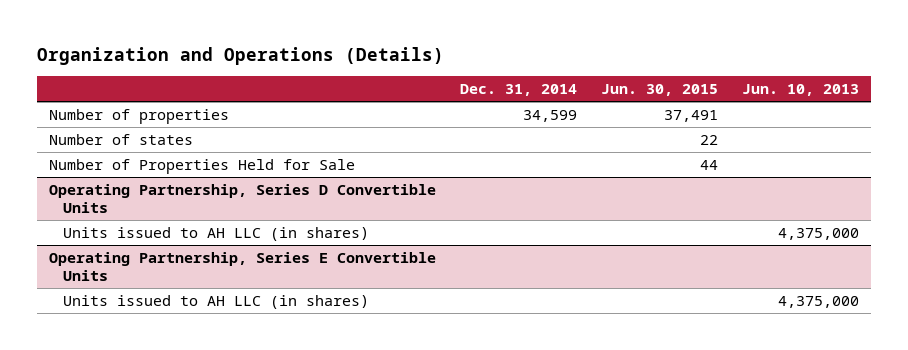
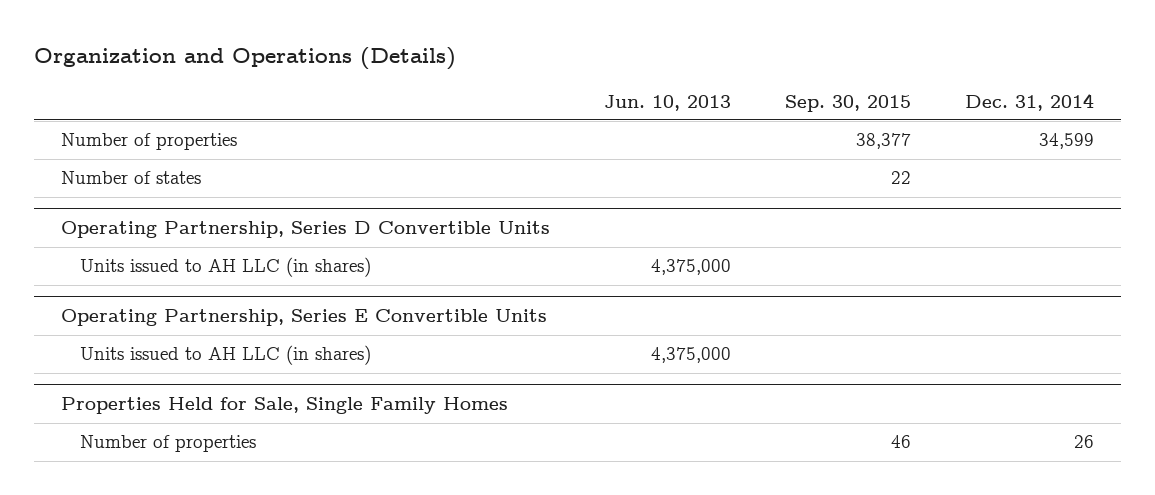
[601,83,719,96] Jun. 30, 2015 -> none
none -> [785,94,912,112] Sep. 30, 2015
[49,159,356,175] Number of Properties Held for Sale -> none
none -> [61,397,509,415] Properties Held for Sale, Single Family Homes
none -> [80,435,257,453] Number of properties

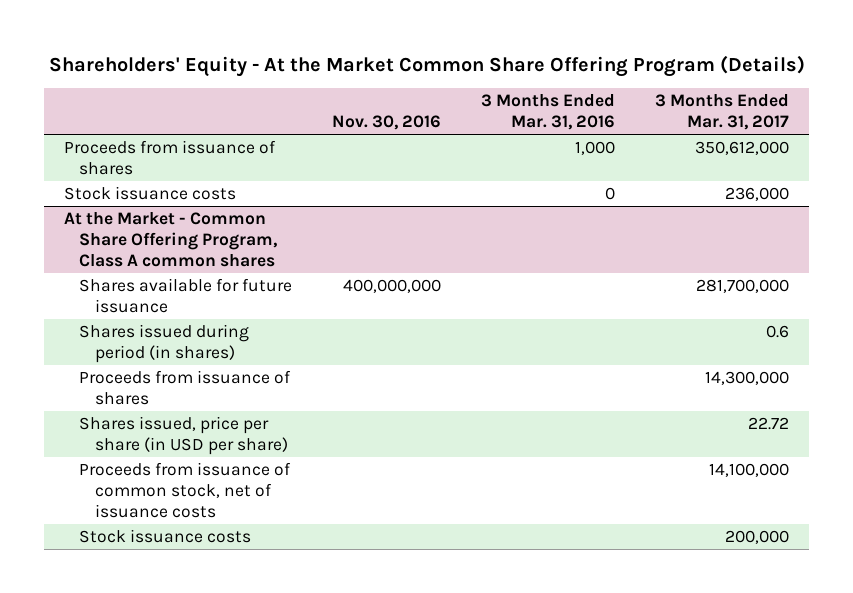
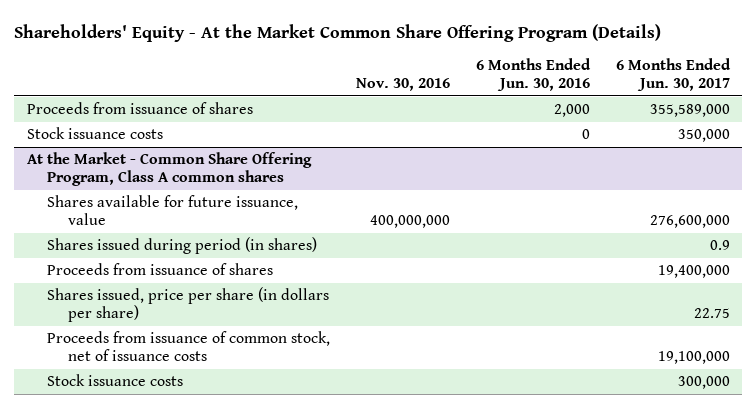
[481,94,616,131] 3 Months Ended Mar. 31, 2016 -> none
[655,94,790,131] 3 Months Ended Mar. 31, 2017 -> none
none -> [475,58,591,92] 6 Months Ended Jun. 30, 2016
none -> [615,58,731,92] 6 Months Ended Jun. 30, 2017
[79,278,293,313] Shares available for future issuance -> [47,195,299,226] Shares available for future issuance, value
[79,416,289,455] Shares issued, price per share (in USD per share) -> [47,287,330,323] Shares issued, price per share (in dollars per share)

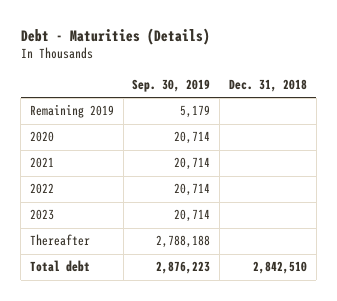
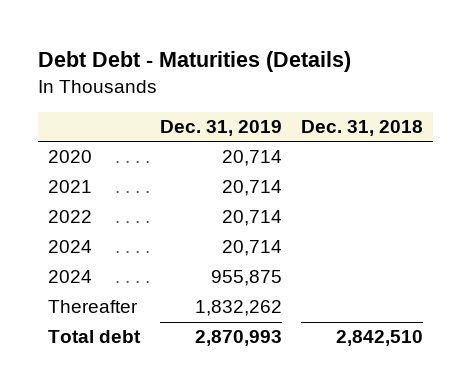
[20,27,210,45] Debt - Maturities (Details) -> [37,51,351,73] Debt Debt - Maturities (Details)
[132,78,211,92] Sep. 30, 2019 -> none
none -> [159,119,282,136] Dec. 31, 2019
[29,104,114,119] Remaining 2019 -> none
none -> [47,240,92,254] 2024
[29,209,54,221] 2023 -> [47,270,92,284] 2024

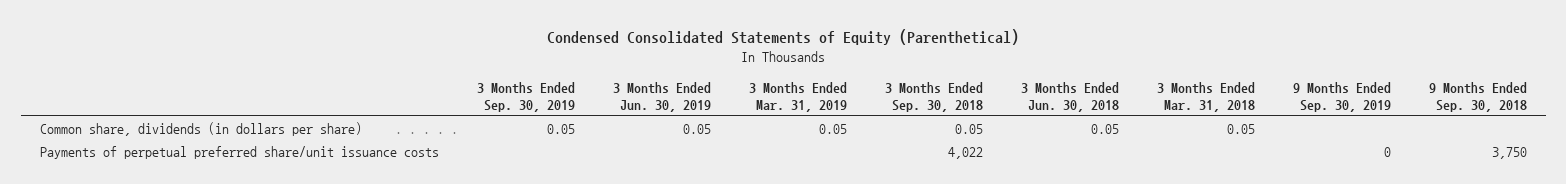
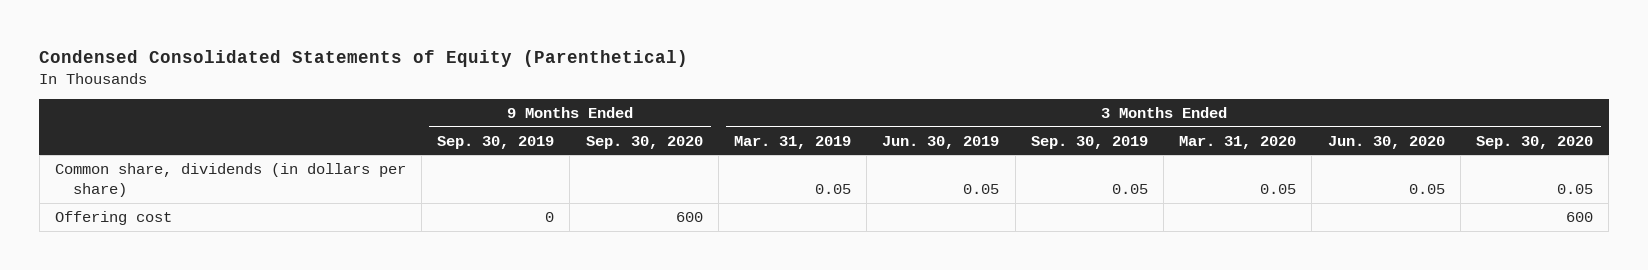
[884,81,983,113] 3 Months Ended Sep. 30, 2018 -> none
[1020,81,1119,113] 3 Months Ended Jun. 30, 2018 -> none
[1156,81,1255,113] 3 Months Ended Mar. 31, 2018 -> none
[1428,81,1527,113] 9 Months Ended Sep. 30, 2018 -> none
none -> [585,135,703,149] Sep. 30, 2020
none -> [1179,135,1297,149] Mar. 31, 2020
none -> [1327,135,1445,149] Jun. 30, 2020
none -> [1476,135,1594,149] Sep. 30, 2020
[39,145,439,159] Payments of perpetual preferred share/unit issuance costs -> [54,210,172,225] Offering cost

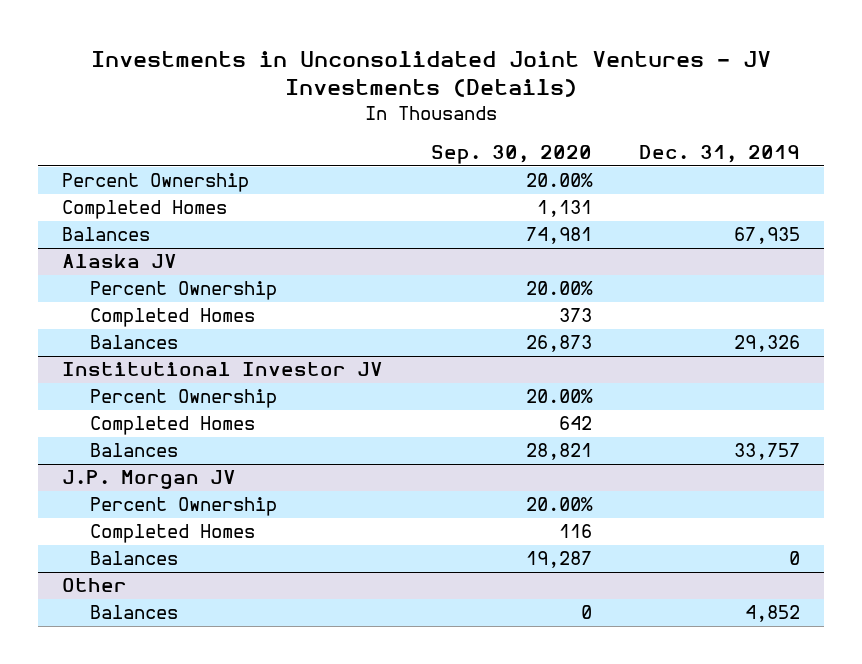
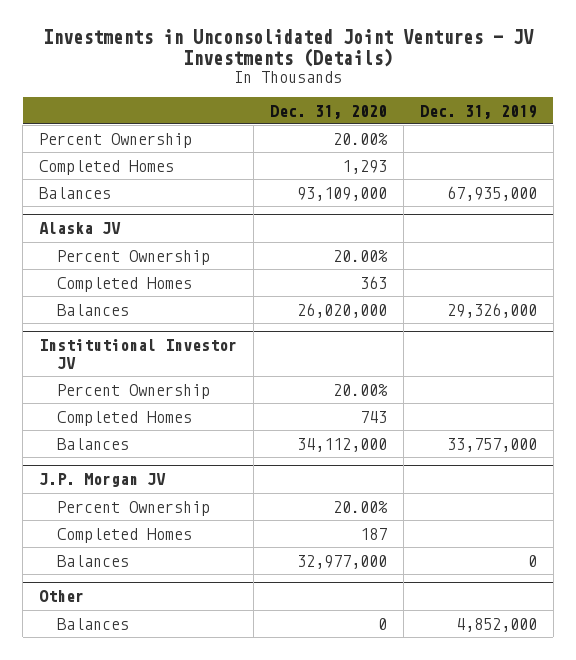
[430,145,592,165] Sep. 30, 2020 -> none
none -> [270,104,388,119] Dec. 31, 2020
[734,227,801,245] 67,935 -> [446,185,537,201] 67,935,000
[734,335,801,353] 29,326 -> [446,302,537,318] 29,326,000
[734,443,801,461] 33,757 -> [446,437,537,452] 33,757,000
[745,605,801,623] 4,852 -> [455,617,537,632] 4,852,000

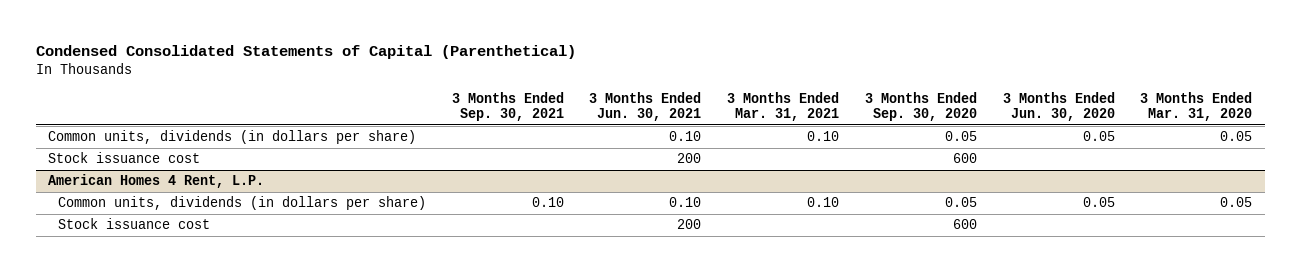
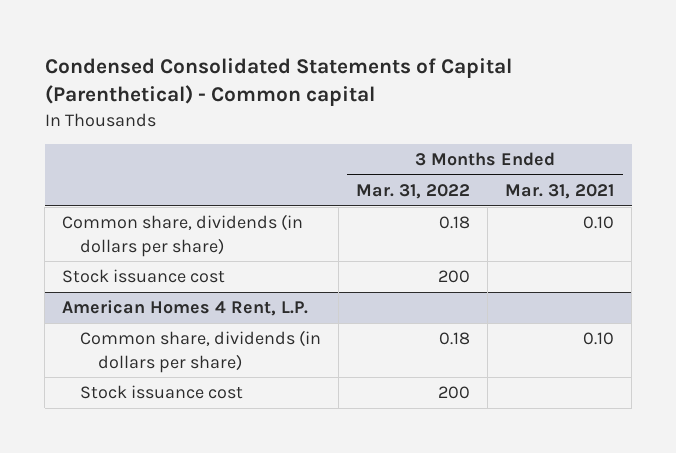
[35,45,576,60] Condensed Consolidated Statements of Capital (Parenthetical) -> [44,57,512,107] Condensed Consolidated Statements of Capital (Parenthetical) - Common capital
[451,91,564,122] 3 Months Ended Sep. 30, 2021 -> none
[589,91,702,122] 3 Months Ended Jun. 30, 2021 -> none
[864,91,977,122] 3 Months Ended Sep. 30, 2020 -> none
[1002,91,1115,122] 3 Months Ended Jun. 30, 2020 -> none
[1140,91,1253,122] 3 Months Ended Mar. 31, 2020 -> none
none -> [356,183,471,199] Mar. 31, 2022
[48,130,417,145] Common units, dividends (in dollars per share) -> [62,214,304,257] Common share, dividends (in dollars per share)
[57,196,426,211] Common units, dividends (in dollars per share) -> [80,330,322,373] Common share, dividends (in dollars per share)

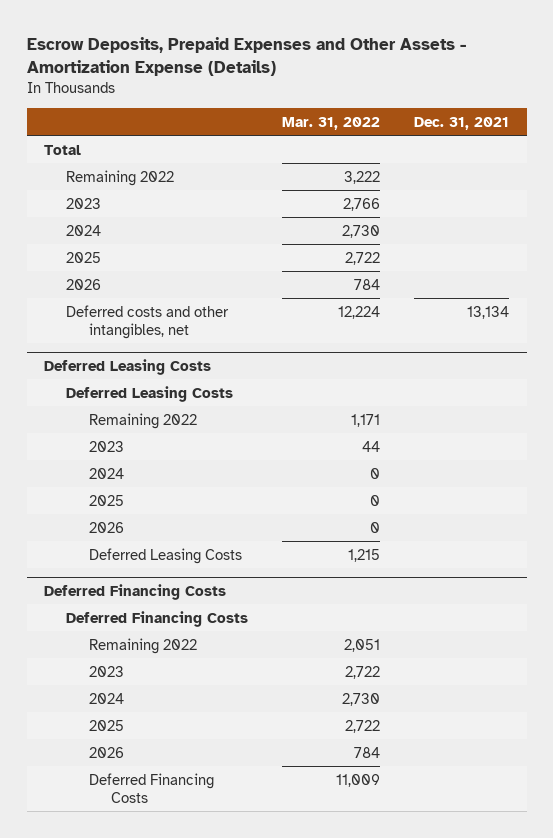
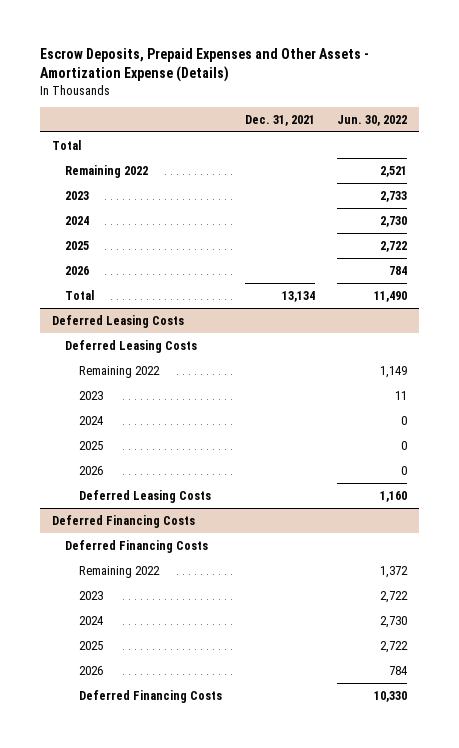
[282,116,381,130] Mar. 31, 2022 -> none
none -> [337,114,408,126] Jun. 30, 2022
[66,304,230,339] Deferred costs and other intangibles, net -> [65,289,95,300] Total

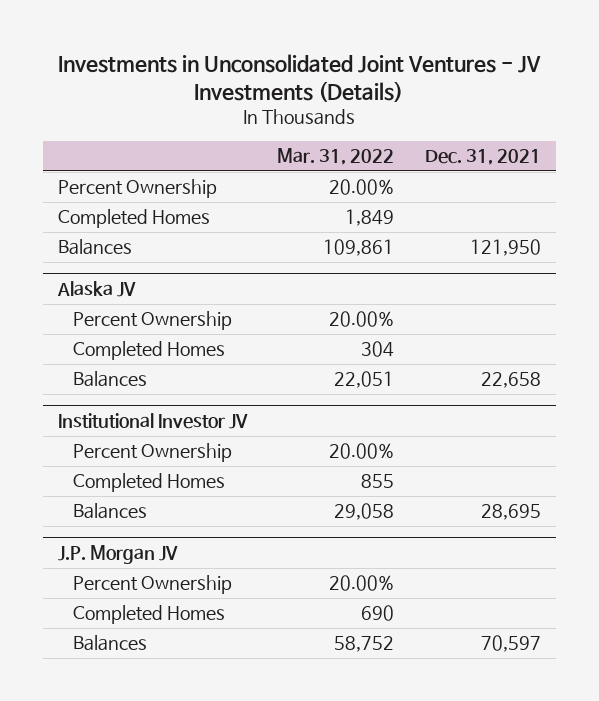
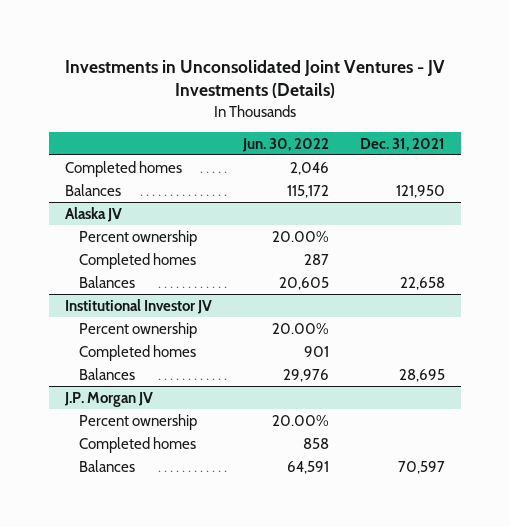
[277,148,395,166] Mar. 31, 2022 -> none
none -> [241,137,329,152] Jun. 30, 2022
[58,179,218,199] Percent Ownership -> none
[58,209,211,229] Completed Homes -> [64,160,182,177] Completed homes
[73,311,233,331] Percent Ownership -> [79,229,198,246] Percent ownership
[73,341,226,361] Completed Homes -> [79,252,197,269] Completed homes
[73,443,233,463] Percent Ownership -> [79,321,198,338] Percent ownership
[73,473,226,493] Completed Homes -> [79,344,197,361] Completed homes
[73,575,233,595] Percent Ownership -> [79,413,198,430] Percent ownership
[73,605,226,625] Completed Homes -> [79,436,197,453] Completed homes

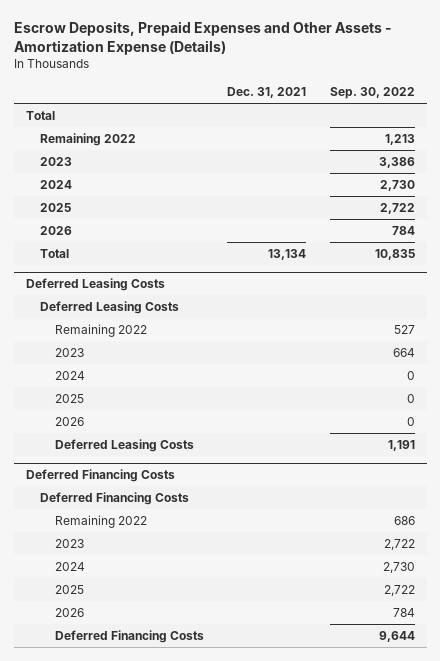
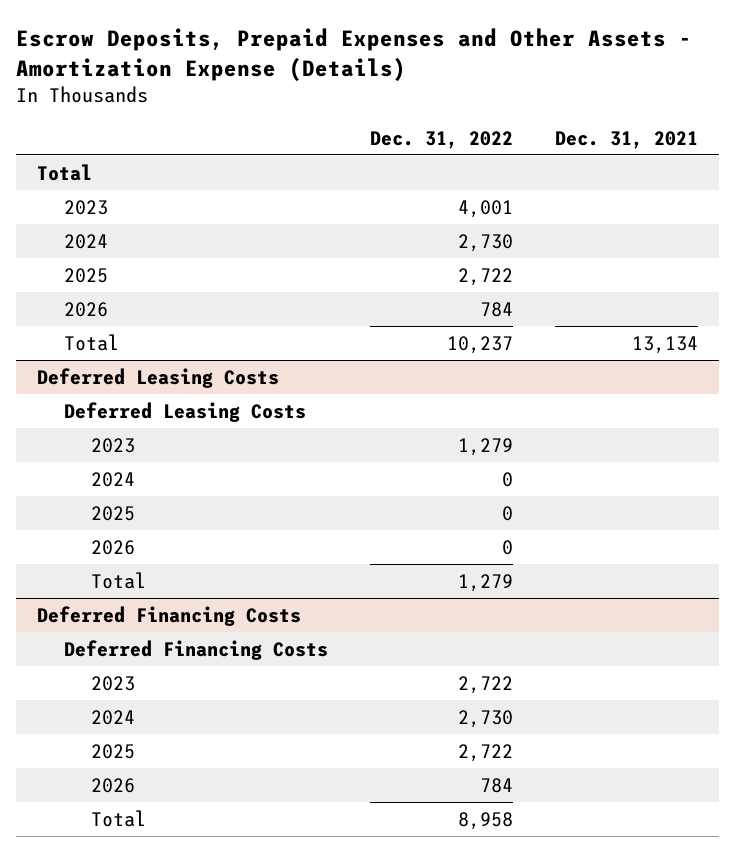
[329,87,415,100] Sep. 30, 2022 -> none
none -> [370,130,514,149] Dec. 31, 2022
[40,132,137,146] Remaining 2022 -> none
[54,323,147,337] Remaining 2022 -> none
[54,438,194,452] Deferred Leasing Costs -> [90,571,146,589] Total
[54,514,147,528] Remaining 2022 -> none
[54,629,204,643] Deferred Financing Costs -> [90,809,146,827] Total

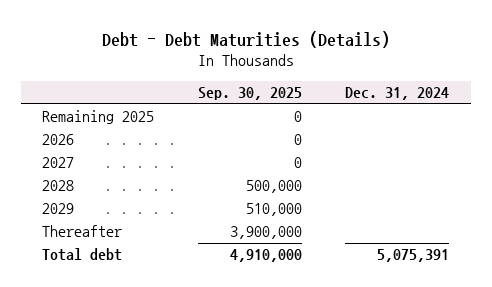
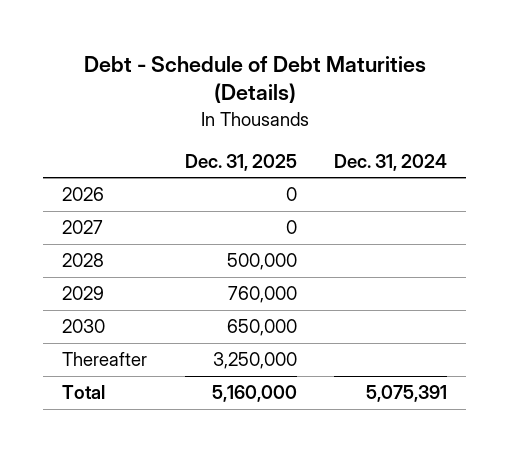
[101,30,390,48] Debt - Debt Maturities (Details) -> [83,55,426,104] Debt - Schedule of Debt Maturities (Details)
[197,87,302,101] Sep. 30, 2025 -> none
none -> [184,153,297,171] Dec. 31, 2025
[42,110,155,125] Remaining 2025 -> none
none -> [61,319,105,334] 2030
[42,248,123,262] Total debt -> [61,385,105,400] Total

